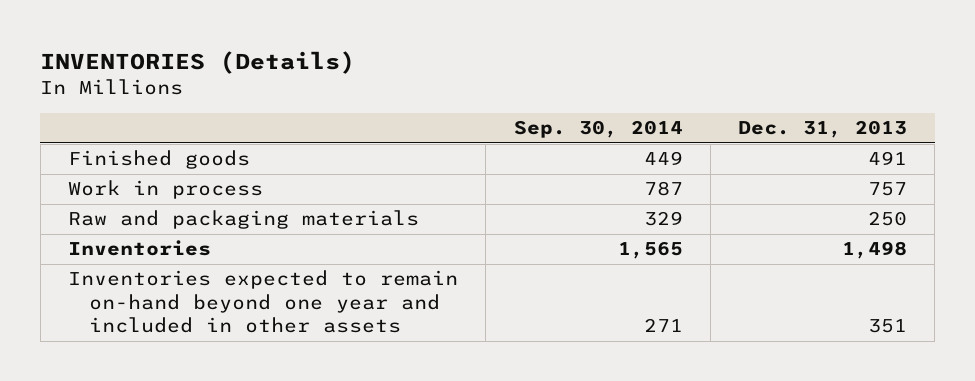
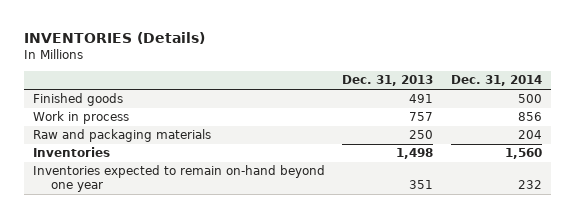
[513,120,683,139] Sep. 30, 2014 -> none
none -> [450,75,542,87] Dec. 31, 2014
[68,270,459,334] Inventories expected to remain on-hand beyond one year and included in other assets -> [32,165,325,193] Inventories expected to remain on-hand beyond one year

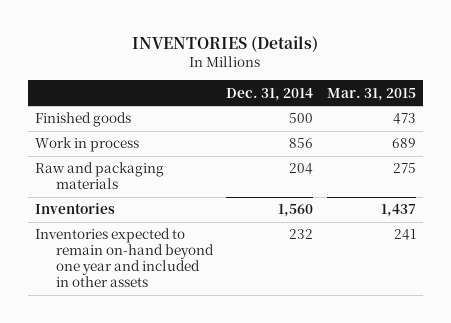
[342,75,434,87] Dec. 31, 2013 -> none
none -> [326,87,416,101] Mar. 31, 2015
[32,165,325,193] Inventories expected to remain on-hand beyond one year -> [34,228,214,288] Inventories expected to remain on-hand beyond one year and included in other assets

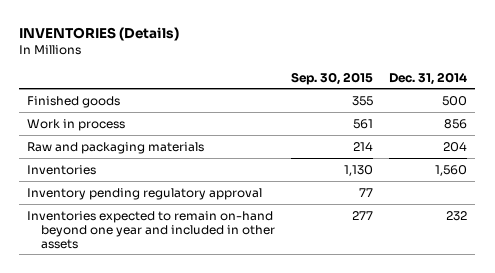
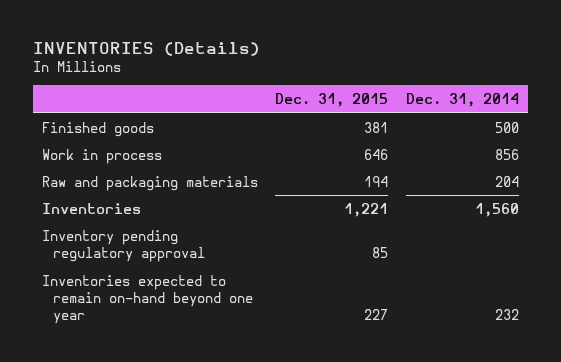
[290,71,373,85] Sep. 30, 2015 -> none
none -> [275,92,389,107] Dec. 31, 2015
[27,210,275,249] Inventories expected to remain on-hand beyond one year and included in other assets -> [42,274,254,325] Inventories expected to remain on-hand beyond one year

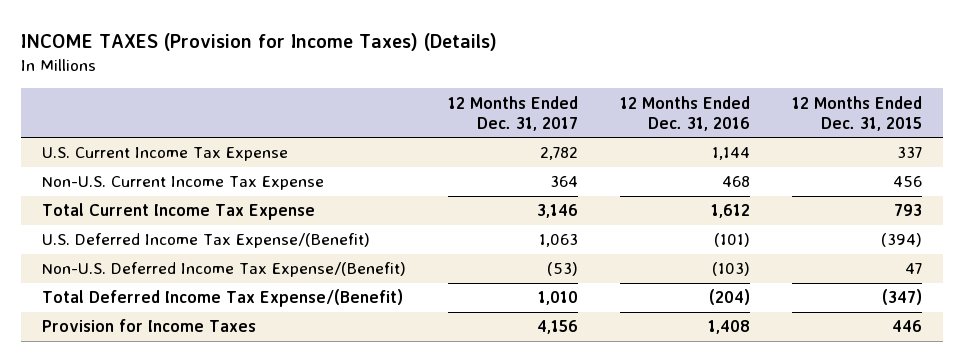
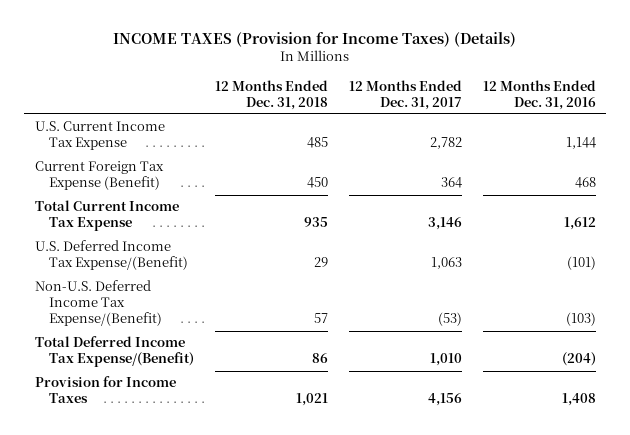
[792,95,923,131] 12 Months Ended Dec. 31, 2015 -> none
none -> [215,79,329,110] 12 Months Ended Dec. 31, 2018
[42,176,325,191] Non-U.S. Current Income Tax Expense -> [34,161,164,191] Current Foreign Tax Expense (Benefit)

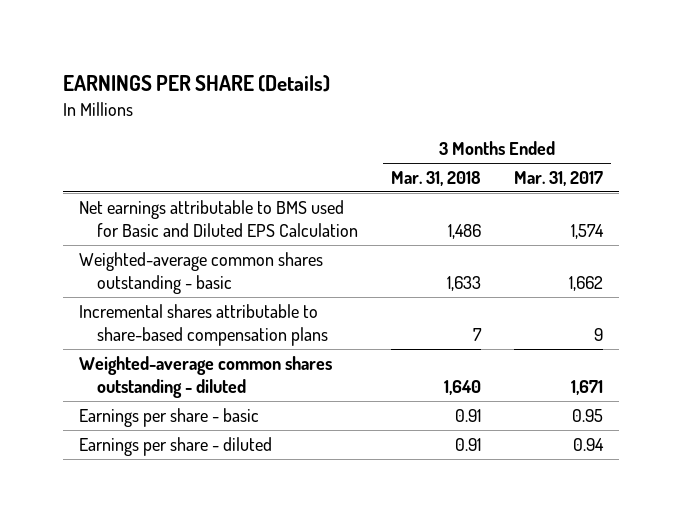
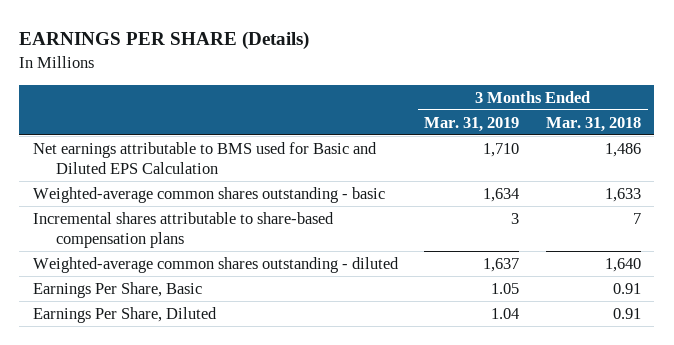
[513,171,603,187] Mar. 31, 2017 -> none
none -> [424,116,520,132] Mar. 31, 2019
[79,408,260,428] Earnings per share - basic -> [32,282,202,299] Earnings Per Share, Basic
[79,437,273,457] Earnings per share - diluted -> [32,307,217,324] Earnings Per Share, Diluted

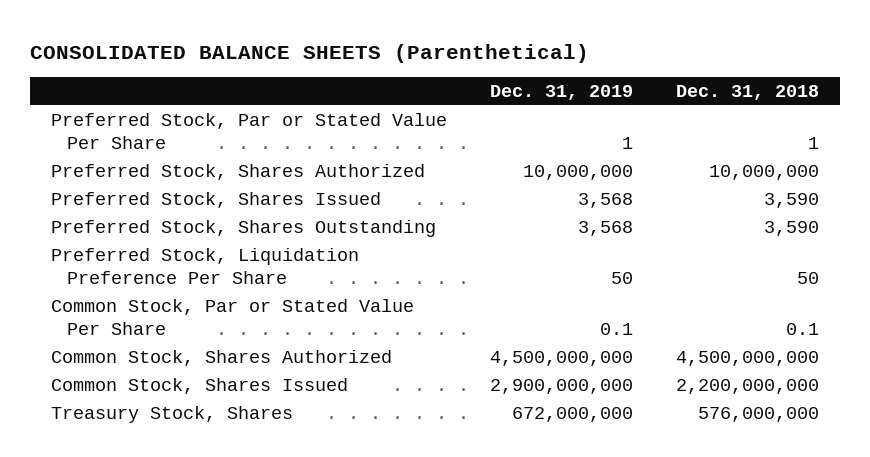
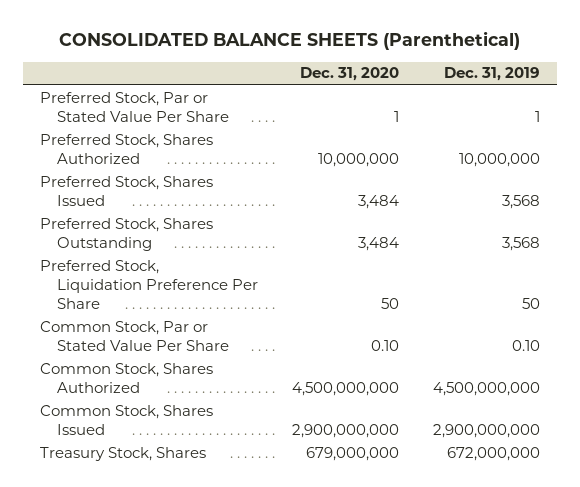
[675,84,819,100] Dec. 31, 2018 -> none
none -> [300,67,400,82] Dec. 31, 2020
[600,323,634,336] 0.1 -> [512,339,541,351] 0.10

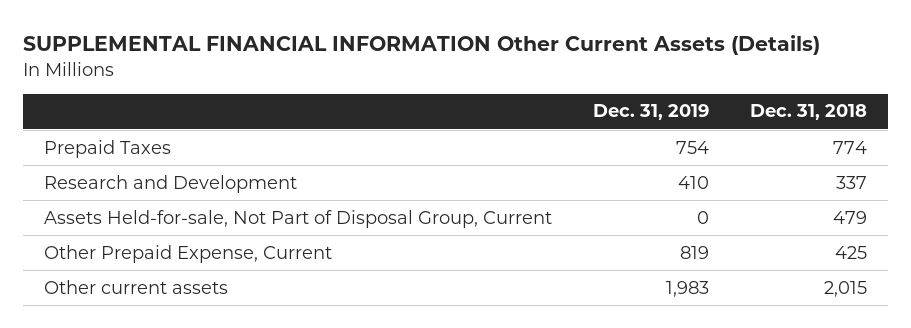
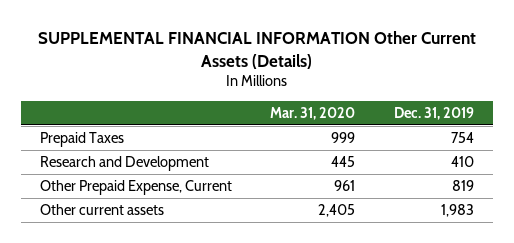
[750,104,868,121] Dec. 31, 2018 -> none
none -> [270,106,356,120] Mar. 31, 2020
[44,209,553,228] Assets Held-for-sale, Not Part of Disposal Group, Current -> none

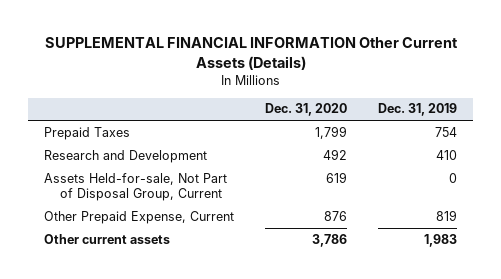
[270,106,356,120] Mar. 31, 2020 -> none
none -> [265,103,348,117] Dec. 31, 2020
none -> [43,172,227,202] Assets Held-for-sale, Not Part of Disposal Group, Current

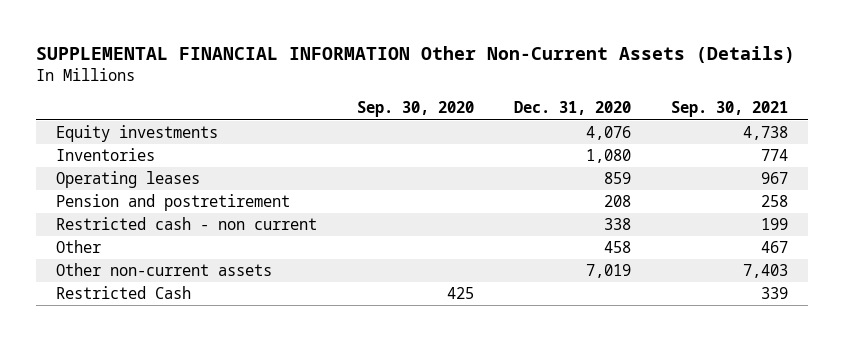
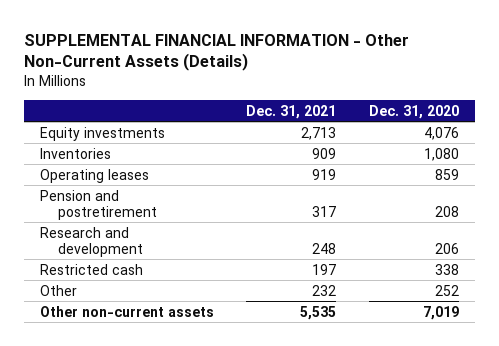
[35,45,795,63] SUPPLEMENTAL FINANCIAL INFORMATION Other Non-Current Assets (Details) -> [23,33,409,72] SUPPLEMENTAL FINANCIAL INFORMATION - Other Non-Current Assets (Details)
[356,101,474,118] Sep. 30, 2020 -> none
[671,101,789,118] Sep. 30, 2021 -> none
none -> [246,104,337,119] Dec. 31, 2021
none -> [39,226,143,257] Research and development
[55,217,317,231] Restricted cash - non current -> [39,263,143,275] Restricted cash
[603,241,631,254] 458 -> [434,284,459,296] 252
[55,286,191,300] Restricted Cash -> none

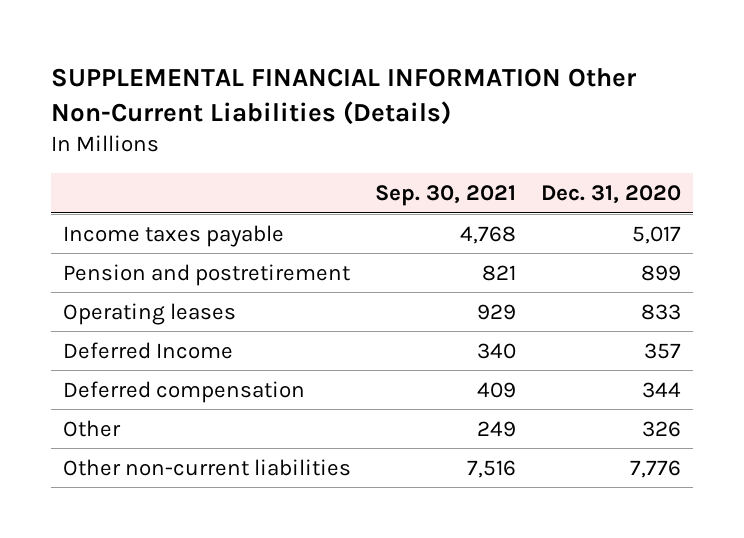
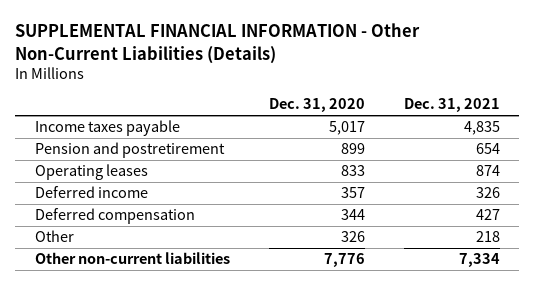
[50,67,637,125] SUPPLEMENTAL FINANCIAL INFORMATION Other Non-Current Liabilities (Details) -> [15,23,421,64] SUPPLEMENTAL FINANCIAL INFORMATION - Other Non-Current Liabilities (Details)
[375,185,517,207] Sep. 30, 2021 -> none
none -> [403,98,500,113] Dec. 31, 2021
[62,341,233,359] Deferred Income -> [34,186,148,199] Deferred income

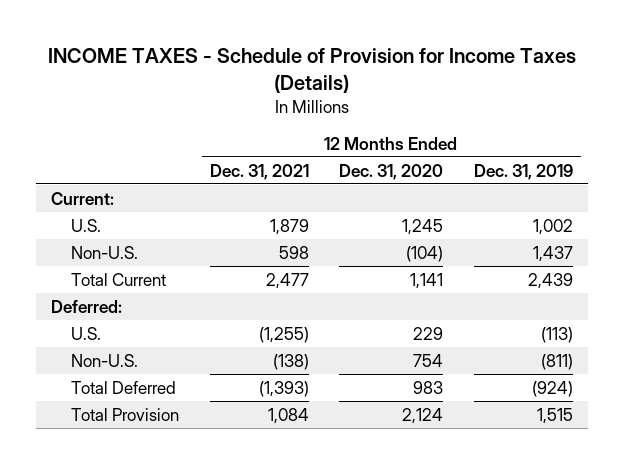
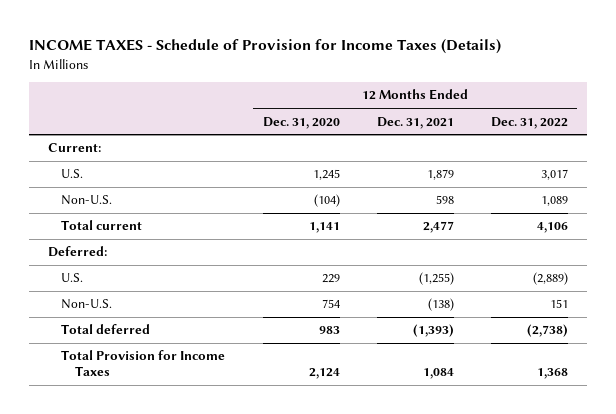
[473,163,573,180] Dec. 31, 2019 -> none
none -> [491,116,569,129] Dec. 31, 2022
[71,272,167,286] Total Current -> [61,220,143,231] Total current
[71,380,177,394] Total Deferred -> [61,324,151,335] Total deferred
[71,407,180,421] Total Provision -> [61,350,226,377] Total Provision for Income Taxes

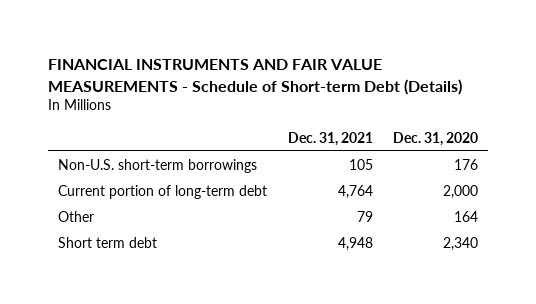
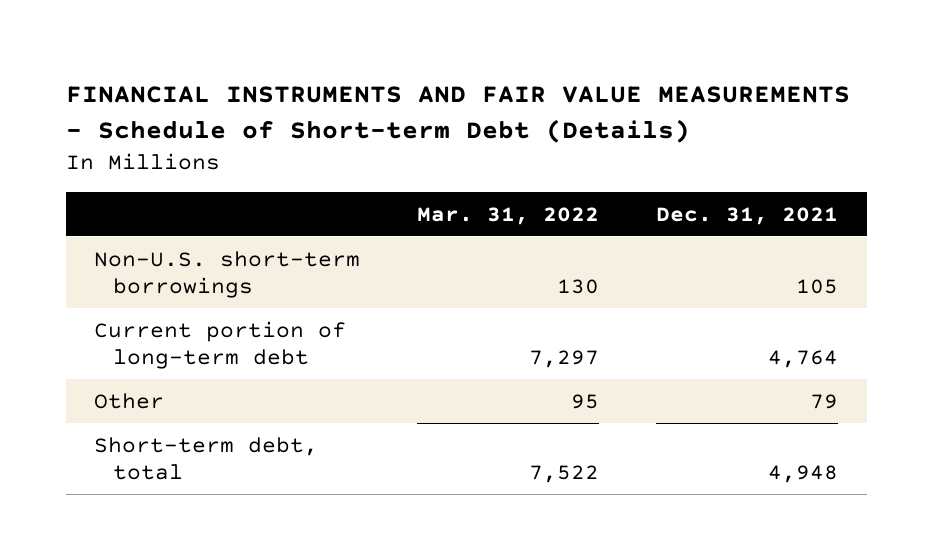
[392,131,478,146] Dec. 31, 2020 -> none
none -> [417,206,600,225] Mar. 31, 2022
[58,237,158,249] Short term debt -> [94,436,319,481] Short-term debt, total

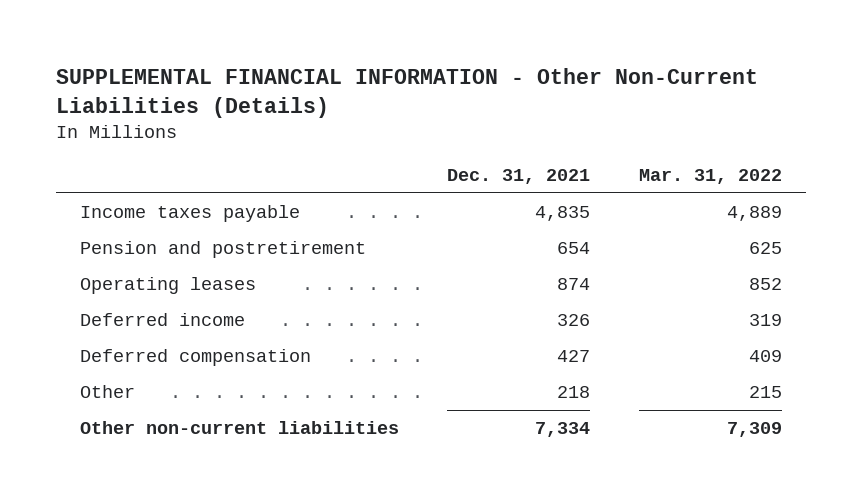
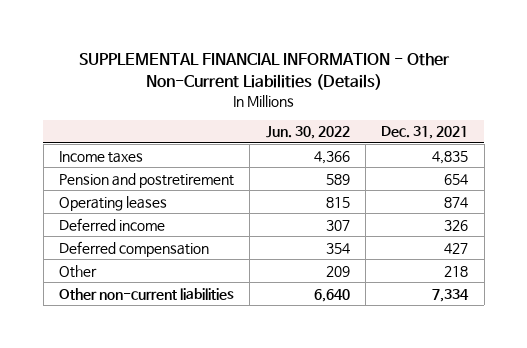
[638,168,782,184] Mar. 31, 2022 -> none
none -> [265,126,350,140] Jun. 30, 2022
[79,205,300,223] Income taxes payable -> [58,150,143,163] Income taxes

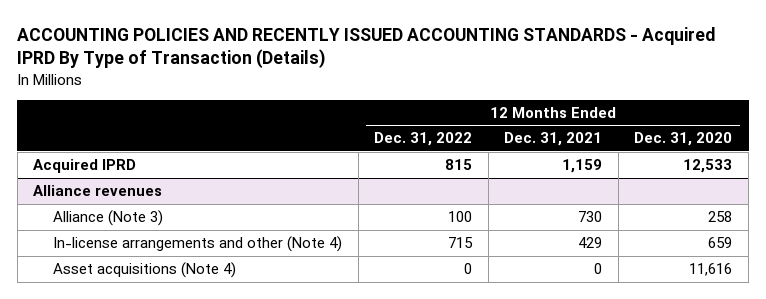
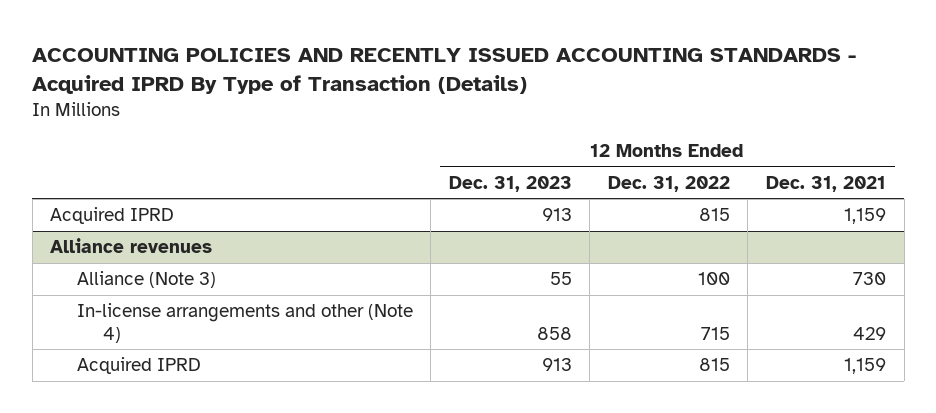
[634,132,733,147] Dec. 31, 2020 -> none
none -> [448,175,572,192] Dec. 31, 2023
[52,262,236,279] Asset acquisitions (Note 4) -> none
none -> [76,357,201,375] Acquired IPRD

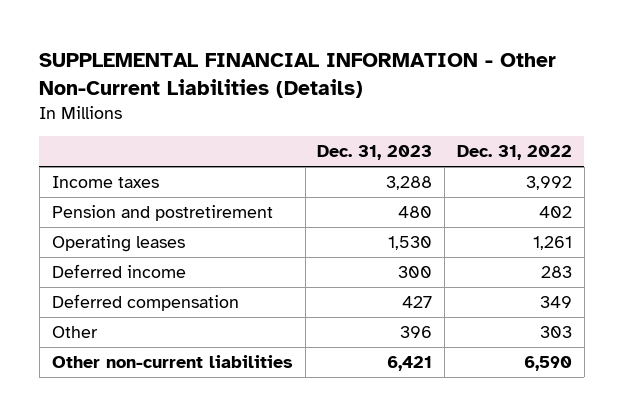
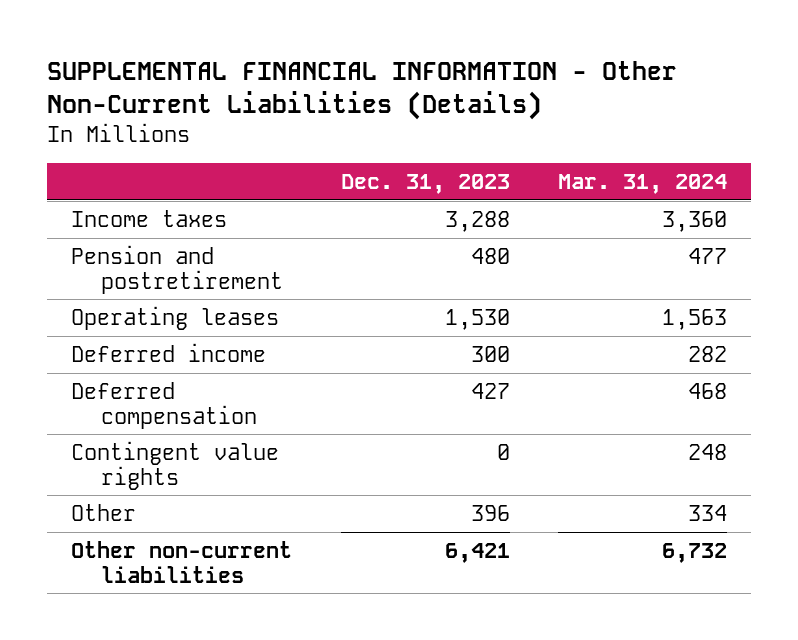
[456,145,572,161] Dec. 31, 2022 -> none
none -> [557,173,727,194] Mar. 31, 2024
none -> [71,440,280,490] Contingent value rights

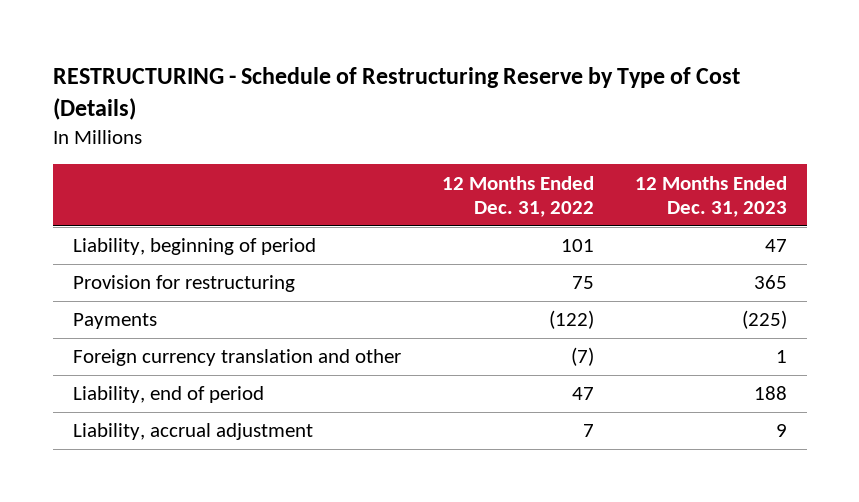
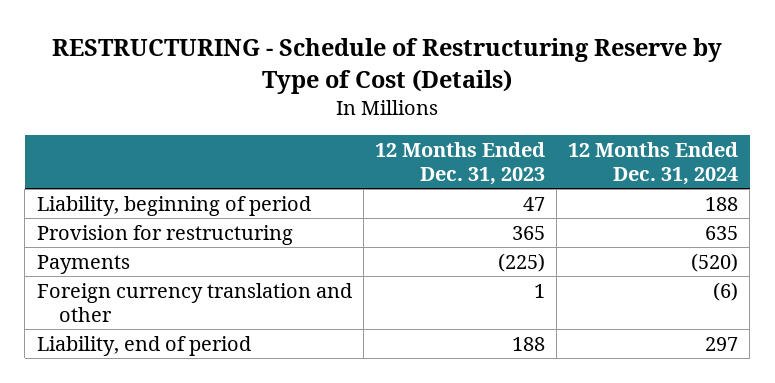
[441,175,594,217] 12 Months Ended Dec. 31, 2022 -> none
none -> [568,142,739,185] 12 Months Ended Dec. 31, 2024
[72,423,313,441] Liability, accrual adjustment -> none

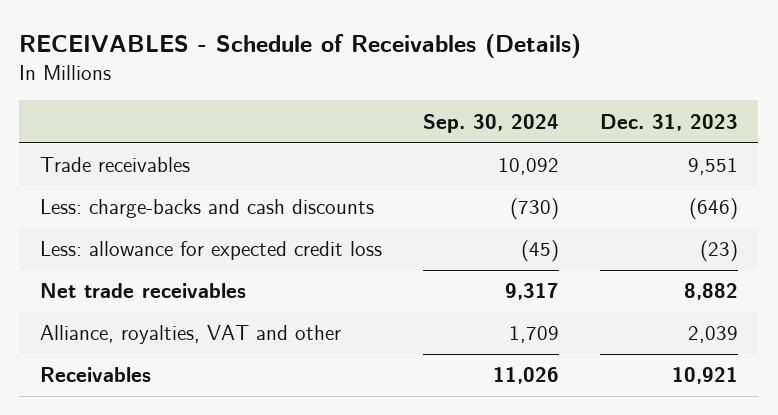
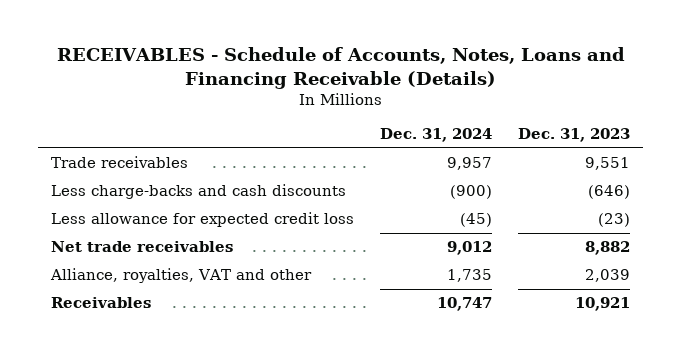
[19,33,582,58] RECEIVABLES - Schedule of Receivables (Details) -> [56,47,625,89] RECEIVABLES - Schedule of Accounts, Notes, Loans and Financing Receivable (Details)
[422,113,559,133] Sep. 30, 2024 -> none
none -> [380,128,493,143] Dec. 31, 2024
[39,199,374,219] Less: charge-backs and cash discounts -> [51,184,347,200] Less charge-backs and cash discounts
[39,241,382,261] Less: allowance for expected credit loss -> [51,212,355,228] Less allowance for expected credit loss

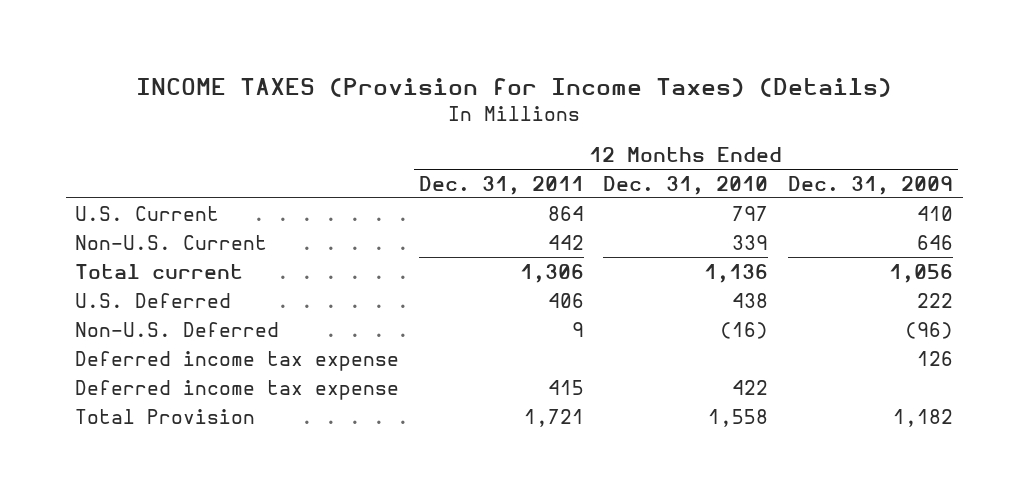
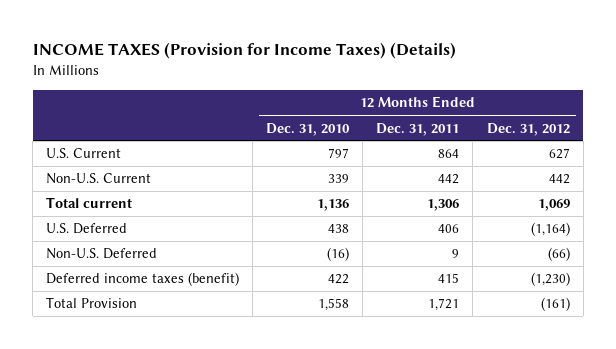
[787,175,953,195] Dec. 31, 2009 -> none
none -> [486,122,570,136] Dec. 31, 2012
[75,350,400,371] Deferred income tax expense -> none
[75,379,400,400] Deferred income tax expense -> [46,272,240,287] Deferred income taxes (benefit)

